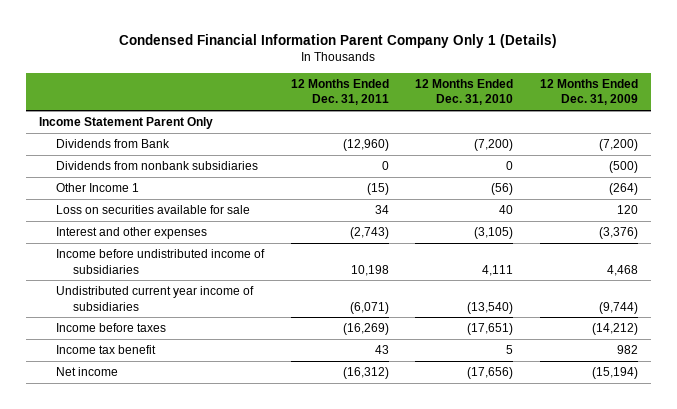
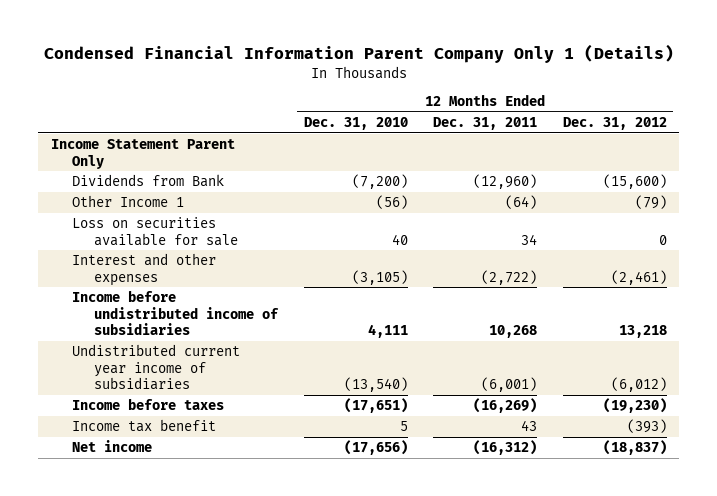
[539,78,638,106] 12 Months Ended Dec. 31, 2009 -> none
none -> [562,117,667,131] Dec. 31, 2012
[56,161,259,171] Dividends from nonbank subsidiaries -> none
[366,183,389,196] (15) -> [505,195,538,210] (64)
[349,227,389,240] (2,743) -> [481,269,538,285] (2,722)
[350,264,389,276] 10,198 -> [489,325,538,339] 10,268
[349,301,389,314] (6,071) -> [481,377,538,393] (6,001)

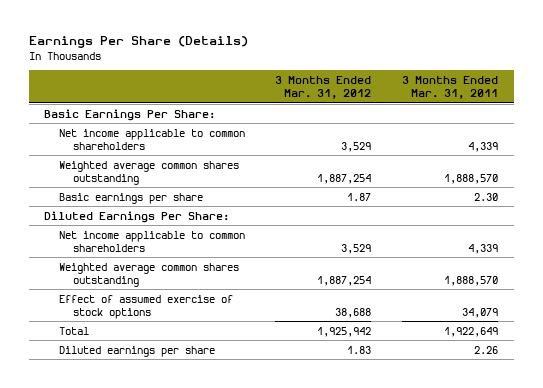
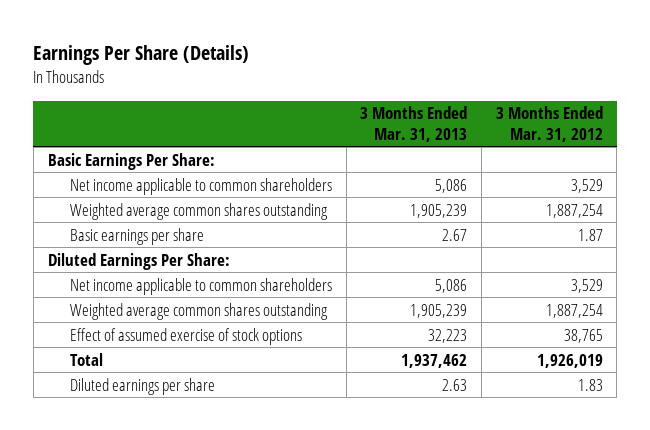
[402,76,499,100] 3 Months Ended Mar. 31, 2011 -> none
none -> [360,106,468,143] 3 Months Ended Mar. 31, 2013
[335,307,372,318] 38,688 -> [563,328,603,343] 38,765
[317,326,372,337] 1,925,942 -> [536,353,603,368] 1,926,019

